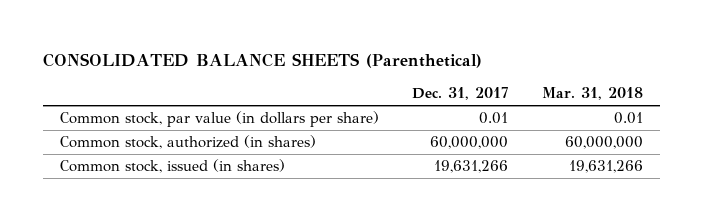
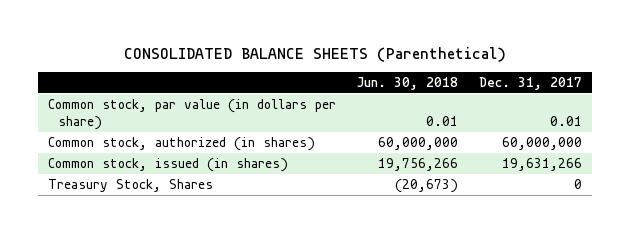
[542,87,644,101] Mar. 31, 2018 -> none
none -> [356,77,458,91] Jun. 30, 2018
none -> [48,178,214,192] Treasury Stock, Shares

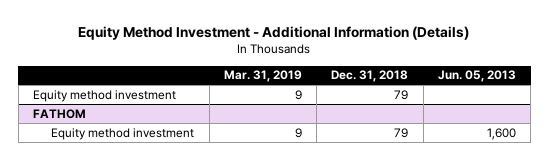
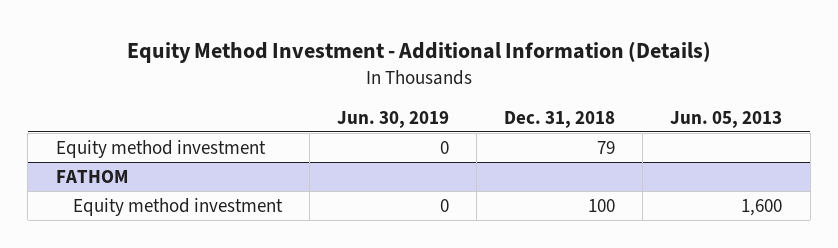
[223,70,302,83] Mar. 31, 2019 -> none
none -> [337,110,450,128] Jun. 30, 2019
[394,127,409,138] 79 -> [588,198,616,212] 100

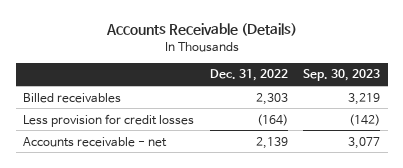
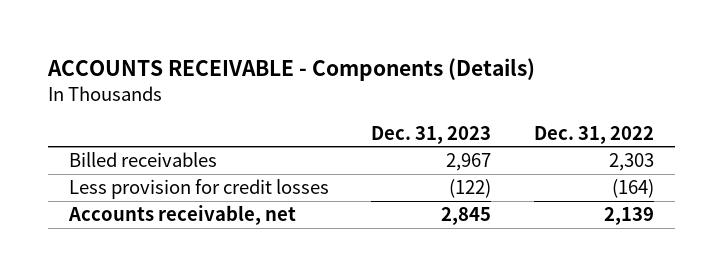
[105,23,297,37] Accounts Receivable (Details) -> [46,58,535,82] ACCOUNTS RECEIVABLE - Components (Details)
[302,69,380,82] Sep. 30, 2023 -> none
none -> [371,125,492,144] Dec. 31, 2023
[23,136,168,147] Accounts receivable - net -> [67,205,296,226] Accounts receivable, net

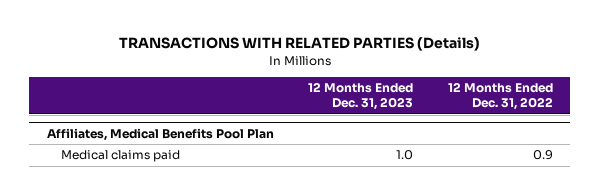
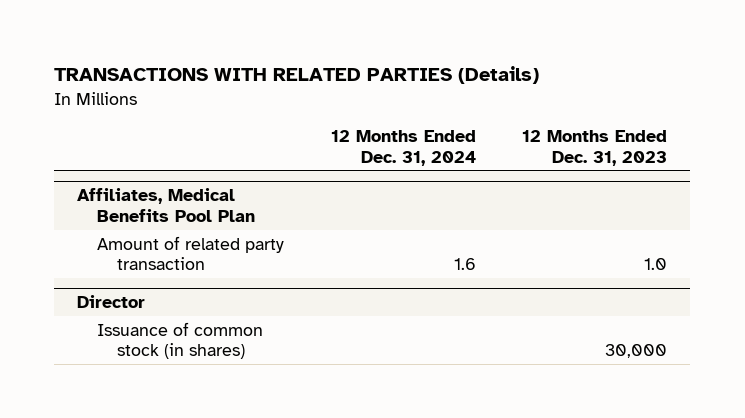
[447,82,553,111] 12 Months Ended Dec. 31, 2022 -> none
none -> [330,129,476,166] 12 Months Ended Dec. 31, 2024
[61,150,181,163] Medical claims paid -> [97,235,285,271] Amount of related party transaction
none -> [77,295,146,309] Director
none -> [97,321,264,360] Issuance of common stock (in shares)

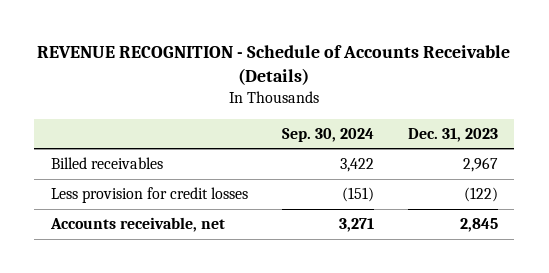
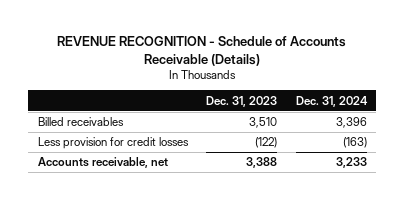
[281,127,374,142] Sep. 30, 2024 -> none
none -> [295,95,368,107] Dec. 31, 2024
[462,157,498,173] 2,967 -> [249,117,278,129] 3,510
[459,218,498,233] 2,845 -> [246,157,278,169] 3,388

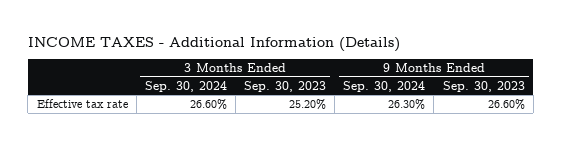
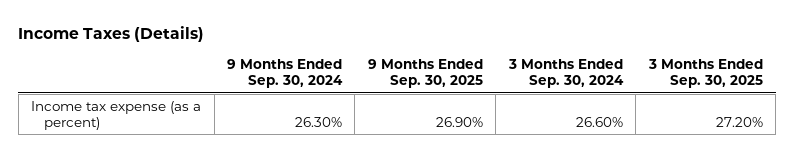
[27,36,400,52] INCOME TAXES - Additional Information (Details) -> [18,25,205,42] Income Taxes (Details)
[244,80,327,92] Sep. 30, 2023 -> none
[442,80,525,92] Sep. 30, 2023 -> none
none -> [367,58,483,89] 9 Months Ended Sep. 30, 2025
none -> [647,58,763,89] 3 Months Ended Sep. 30, 2025
[36,99,128,109] Effective tax rate -> [31,100,202,131] Income tax expense (as a percent)

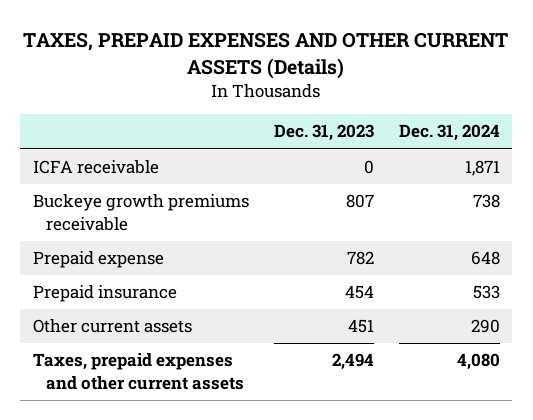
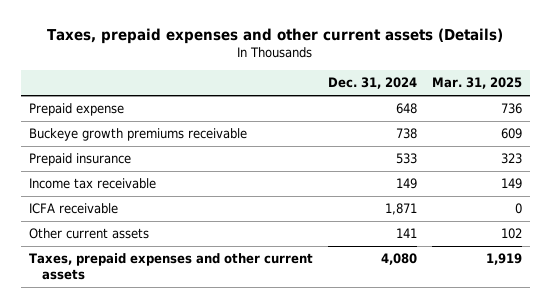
[23,32,509,79] TAXES, PREPAID EXPENSES AND OTHER CURRENT ASSETS (Details) -> [47,28,504,45] Taxes, prepaid expenses and other current assets (Details)
[273,124,374,142] Dec. 31, 2023 -> none
none -> [432,77,523,90] Mar. 31, 2025
[32,194,249,231] Buckeye growth premiums receivable -> [28,128,247,142] Buckeye growth premiums receivable
none -> [28,178,156,190] Income tax receivable
[32,160,159,175] ICFA receivable -> [28,203,118,215] ICFA receivable
[470,319,500,334] 290 -> [395,228,417,239] 141

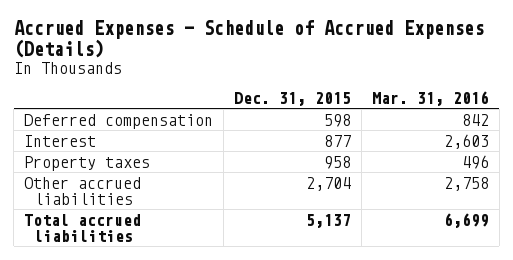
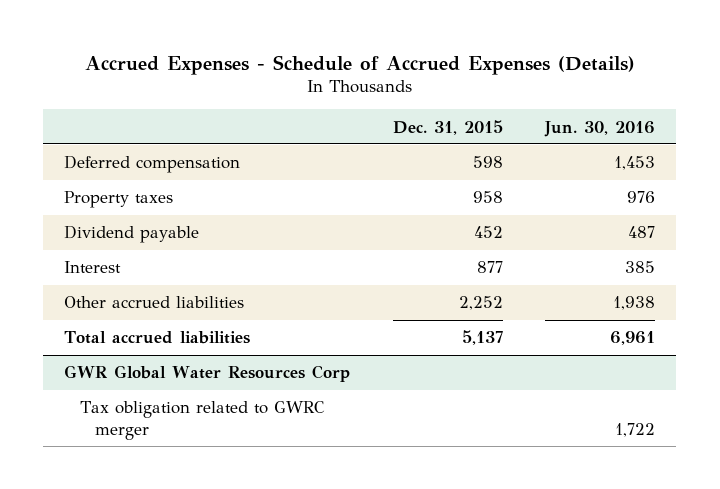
[371,91,489,107] Mar. 31, 2016 -> none
none -> [544,120,656,137] Jun. 30, 2016
none -> [64,225,200,244] Dividend payable
[24,134,97,147] Interest -> [64,261,122,274] Interest
[306,176,352,191] 2,704 -> [458,296,503,311] 2,252
none -> [64,365,351,383] GWR Global Water Resources Corp
none -> [79,401,325,440] Tax obligation related to GWRC merger

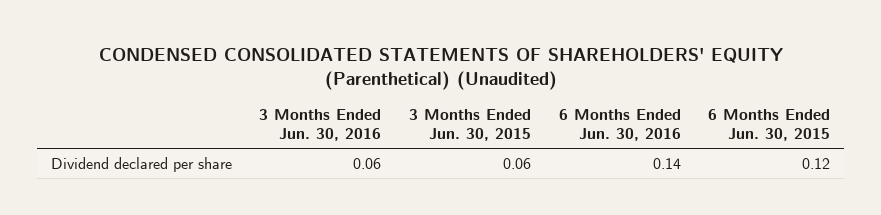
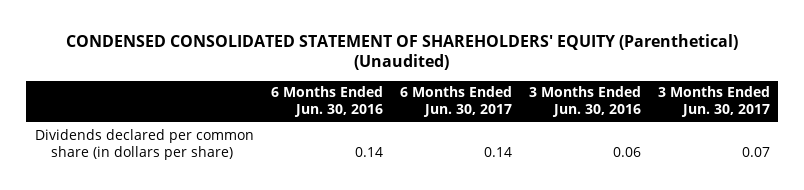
[98,47,783,90] CONDENSED CONSOLIDATED STATEMENTS OF SHAREHOLDERS' EQUITY (Parenthetical) (Unaudited) -> [66,33,739,71] CONDENSED CONSOLIDATED STATEMENT OF SHAREHOLDERS' EQUITY (Parenthetical) (Unaudited)
[409,109,532,142] 3 Months Ended Jun. 30, 2015 -> none
[708,109,831,142] 6 Months Ended Jun. 30, 2015 -> none
none -> [399,86,512,118] 6 Months Ended Jun. 30, 2017
none -> [657,86,770,118] 3 Months Ended Jun. 30, 2017
[50,157,232,173] Dividend declared per share -> [34,128,254,160] Dividends declared per common share (in dollars per share)

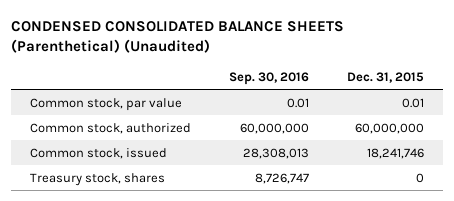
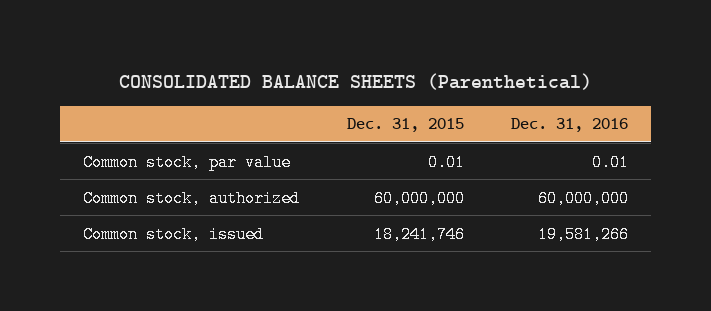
[11,21,345,54] CONDENSED CONSOLIDATED BALANCE SHEETS (Parenthetical) (Unaudited) -> [118,72,592,90] CONSOLIDATED BALANCE SHEETS (Parenthetical)
[229,71,310,85] Sep. 30, 2016 -> none
none -> [510,118,628,133] Dec. 31, 2016
[30,172,166,186] Treasury stock, shares -> none

